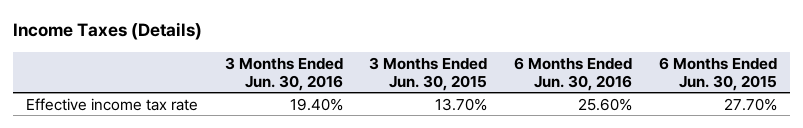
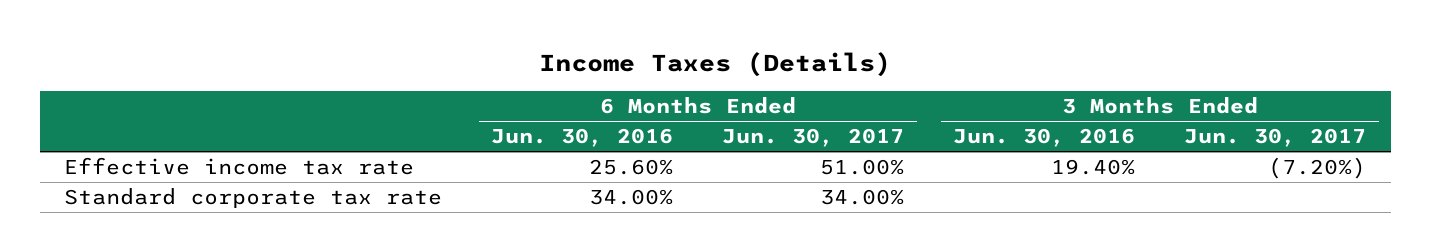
[369,56,488,91] 3 Months Ended Jun. 30, 2015 -> none
[659,56,778,91] 6 Months Ended Jun. 30, 2015 -> none
none -> [722,128,905,148] Jun. 30, 2017
none -> [1184,128,1367,148] Jun. 30, 2017
none -> [64,188,443,209] Standard corporate tax rate

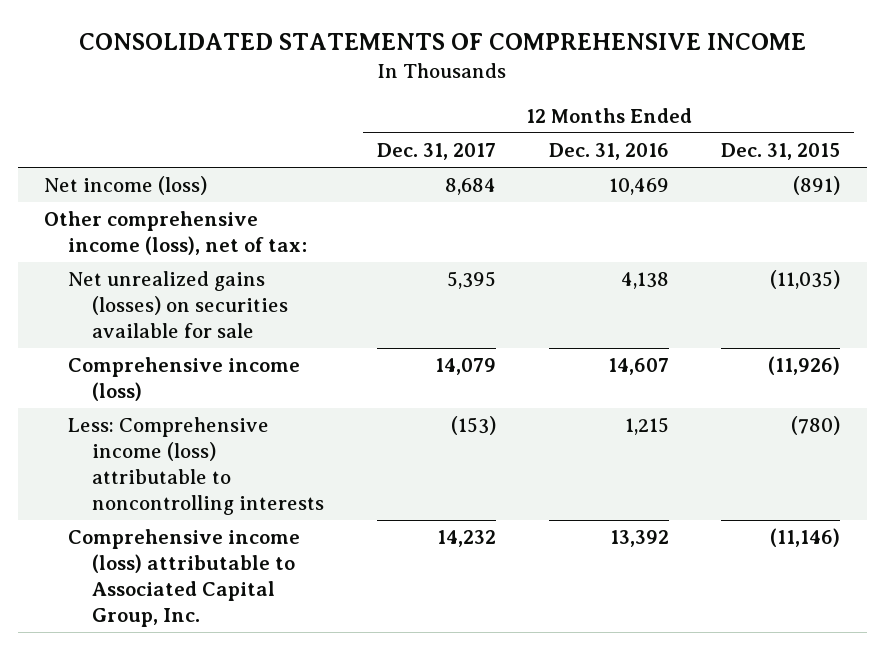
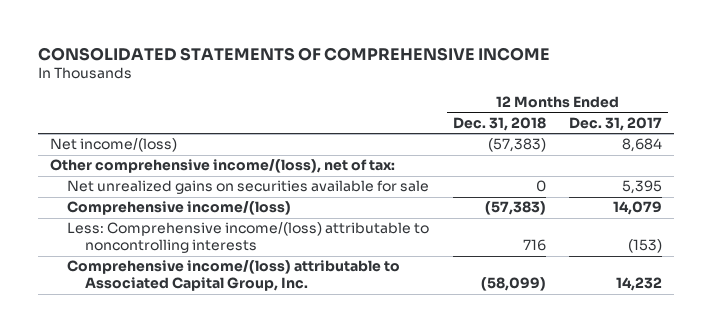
[548,143,669,161] Dec. 31, 2016 -> none
[721,143,841,161] Dec. 31, 2015 -> none
none -> [452,116,546,131] Dec. 31, 2018
[44,176,208,196] Net income (loss) -> [49,138,177,153] Net income/(loss)
[44,211,307,256] Other comprehensive income (loss), net of tax: -> [49,159,395,174] Other comprehensive income/(loss), net of tax:
[67,271,288,339] Net unrealized gains (losses) on securities available for sale -> [67,180,430,195] Net unrealized gains on securities available for sale
[67,357,300,402] Comprehensive income (loss) -> [67,201,292,216] Comprehensive income/(loss)
[67,417,324,516] Less: Comprehensive income (loss) attributable to noncontrolling interests -> [67,222,430,254] Less: Comprehensive income/(loss) attributable to noncontrolling interests
[67,529,300,628] Comprehensive income (loss) attributable to Associated Capital Group, Inc. -> [67,260,401,292] Comprehensive income/(loss) attributable to Associated Capital Group, Inc.

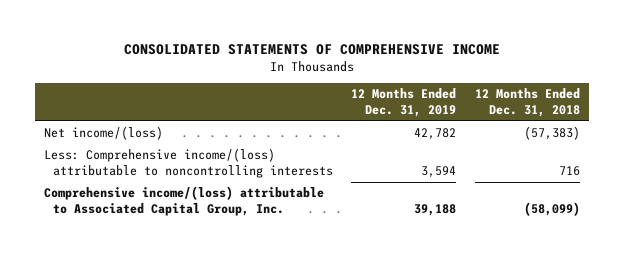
[569,116,663,131] Dec. 31, 2017 -> none
none -> [351,88,457,118] 12 Months Ended Dec. 31, 2019
[49,159,395,174] Other comprehensive income/(loss), net of tax: -> none
[67,180,430,195] Net unrealized gains on securities available for sale -> none
[67,201,292,216] Comprehensive income/(loss) -> none

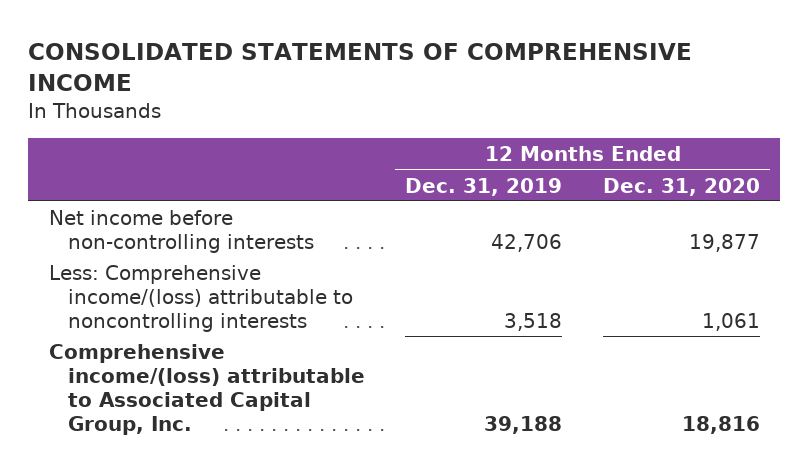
[474,88,580,118] 12 Months Ended Dec. 31, 2018 -> none
none -> [602,177,760,196] Dec. 31, 2020
[43,126,163,141] Net income/(loss) -> [48,210,315,254] Net income before non-controlling interests
[414,128,457,141] 42,782 -> [491,234,563,253] 42,706
[421,166,457,179] 3,594 -> [504,313,563,332] 3,518

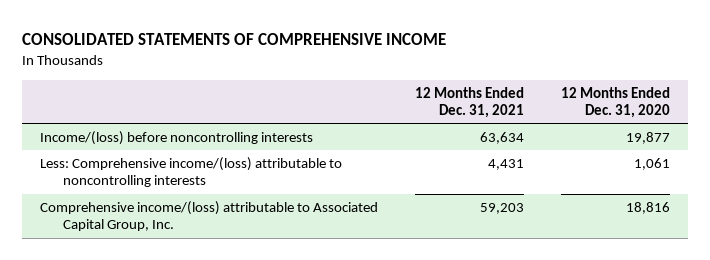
[405,177,563,196] Dec. 31, 2019 -> none
none -> [414,86,524,118] 12 Months Ended Dec. 31, 2021
[48,210,315,254] Net income before non-controlling interests -> [40,130,314,145] Income/(loss) before noncontrolling interests

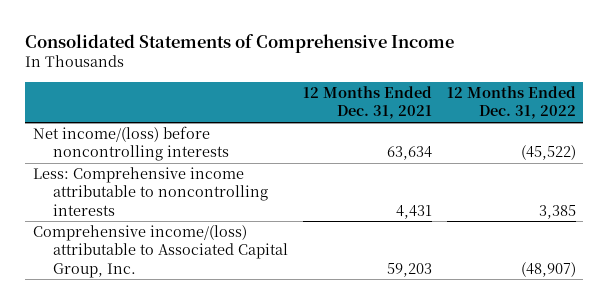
[21,32,446,45] CONSOLIDATED STATEMENTS OF COMPREHENSIVE INCOME -> [25,33,455,53] Consolidated Statements of Comprehensive Income
[560,86,670,118] 12 Months Ended Dec. 31, 2020 -> none
none -> [446,86,576,120] 12 Months Ended Dec. 31, 2022
[40,130,314,145] Income/(loss) before noncontrolling interests -> [32,126,230,162] Net income/(loss) before noncontrolling interests
[40,156,343,188] Less: Comprehensive income/(loss) attributable to noncontrolling interests -> [32,167,269,216] Less: Comprehensive income attributable to noncontrolling interests

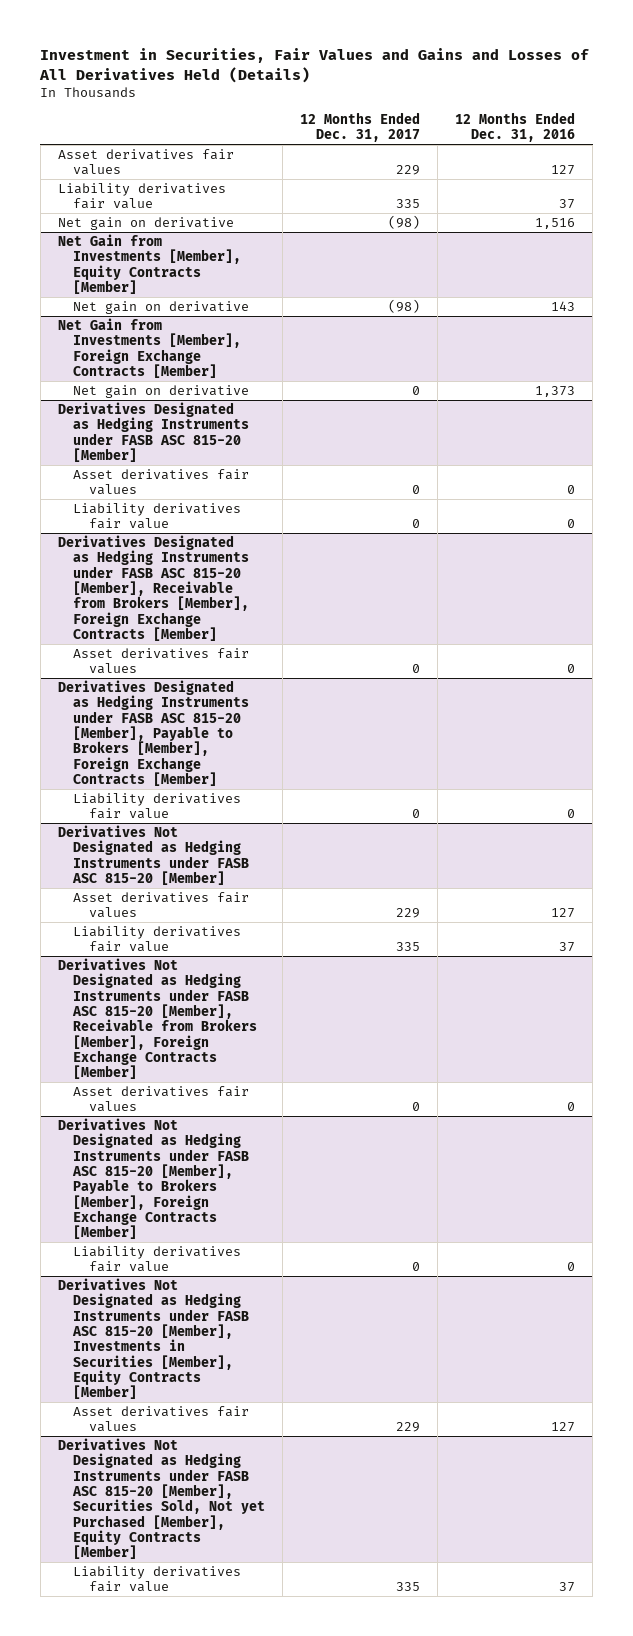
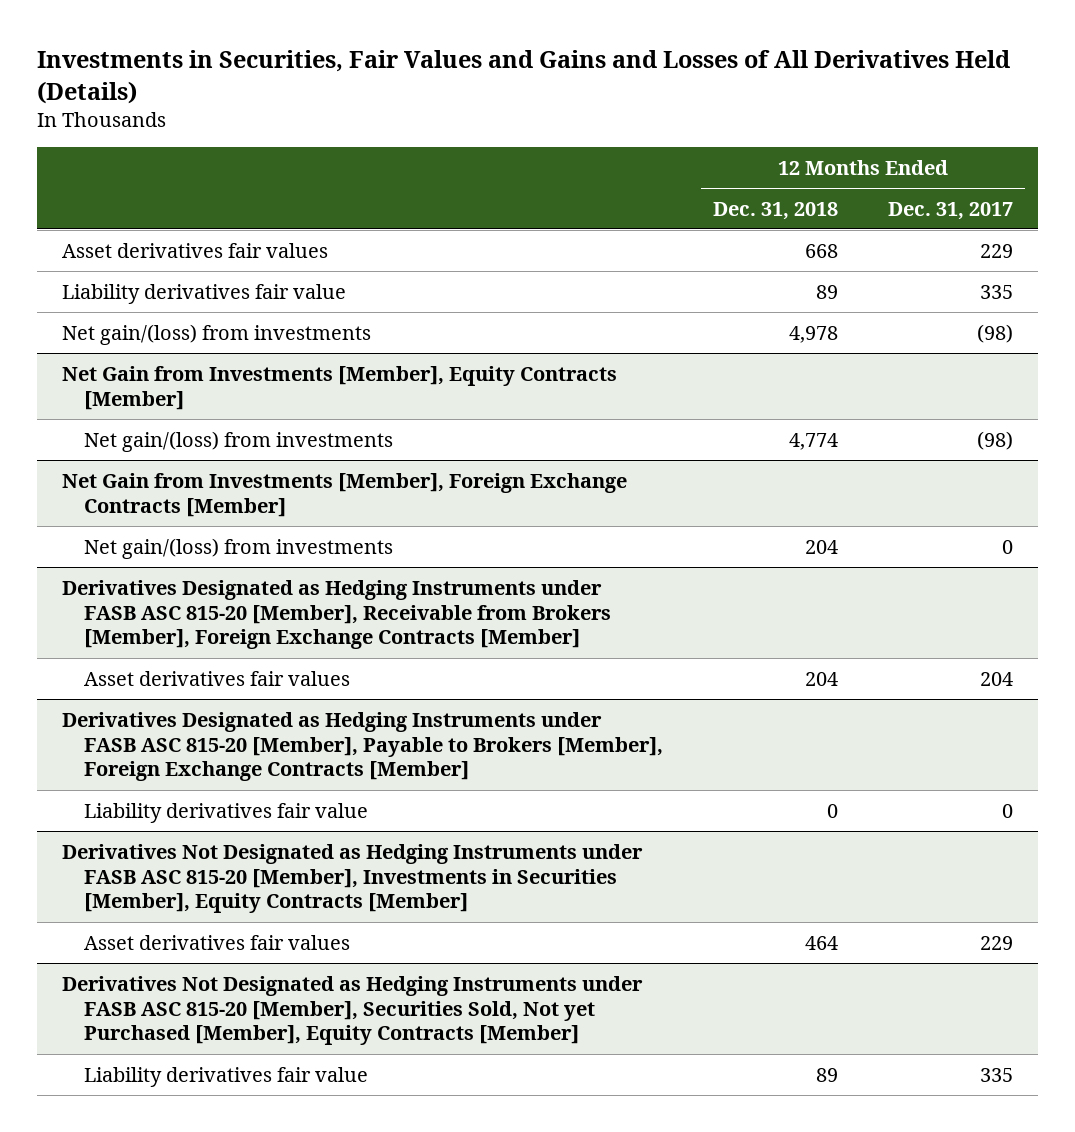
[39,48,590,83] Investment in Securities, Fair Values and Gains and Losses of All Derivatives Held (Details) -> [36,50,1010,104] Investments in Securities, Fair Values and Gains and Losses of All Derivatives Held (Details)
[455,111,576,143] 12 Months Ended Dec. 31, 2016 -> none
none -> [713,201,839,220] Dec. 31, 2018
[57,216,234,230] Net gain on derivative -> [61,323,371,345] Net gain/(loss) from investments
[73,300,250,314] Net gain on derivative -> [84,430,394,452] Net gain/(loss) from investments
[57,401,250,462] Derivatives Designated as Hedging Instruments under FASB ASC 815-20 [Member] -> none
[73,468,250,496] Asset derivatives fair values -> none
[73,502,242,530] Liability derivatives fair value -> none
[73,384,250,398] Net gain on derivative -> [84,537,394,559] Net gain/(loss) from investments
[412,664,421,674] 0 -> [979,671,1013,686] 204
[57,824,250,885] Derivatives Not Designated as Hedging Instruments under FASB ASC 815-20 [Member] -> none
[73,891,250,919] Asset derivatives fair values -> none
[73,925,242,953] Liability derivatives fair value -> none
[57,957,258,1080] Derivatives Not Designated as Hedging Instruments under FASB ASC 815-20 [Member], Receivable from Brokers [Member], Foreign Exchange Contracts [Member] -> none
[73,1085,250,1113] Asset derivatives fair values -> none
[57,1117,250,1240] Derivatives Not Designated as Hedging Instruments under FASB ASC 815-20 [Member], Payable to Brokers [Member], Foreign Exchange Contracts [Member] -> none
[73,1245,242,1273] Liability derivatives fair value -> none

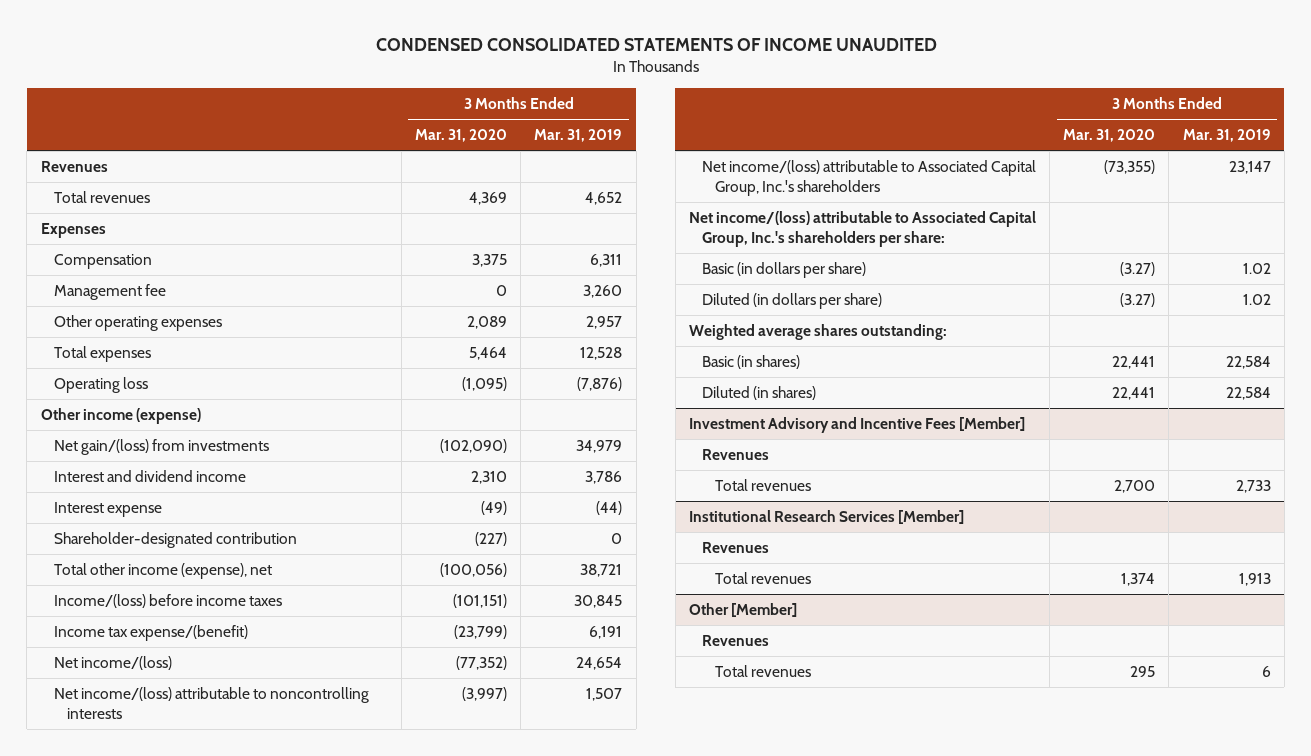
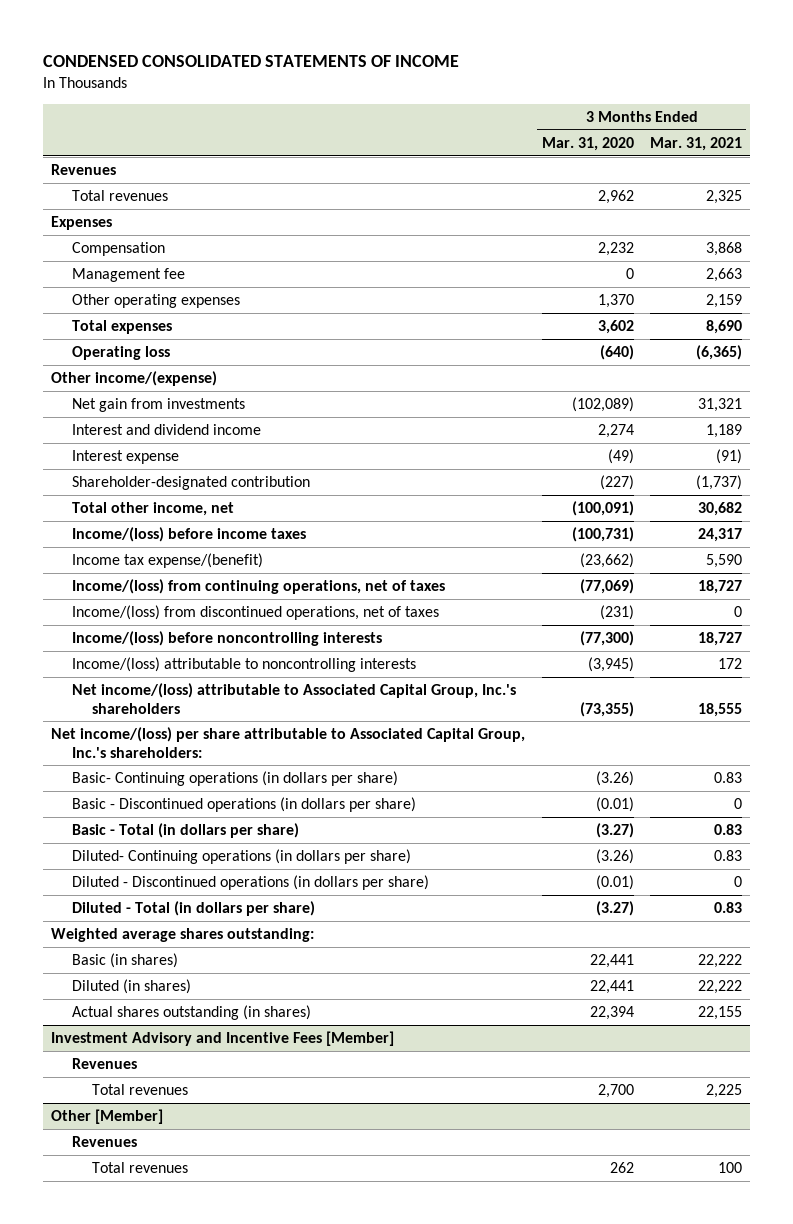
[375,38,937,52] CONDENSED CONSOLIDATED STATEMENTS OF INCOME UNAUDITED -> [42,55,459,68] CONDENSED CONSOLIDATED STATEMENTS OF INCOME
[534,128,623,142] Mar. 31, 2019 -> none
none -> [650,136,743,151] Mar. 31, 2021
[469,191,508,205] 4,369 -> [597,190,634,205] 2,962
[472,253,508,267] 3,375 -> [597,242,634,257] 2,232
[467,315,508,329] 2,089 -> [597,294,634,309] 1,370
[469,346,508,360] 5,464 -> [597,320,634,335] 3,602
[462,376,508,391] (1,095) -> [599,345,634,361] (640)
[40,407,201,424] Other income (expense) -> [51,371,218,387] Other income/(expense)
[53,438,269,455] Net gain/(loss) from investments -> [71,398,245,413] Net gain from investments
[440,438,508,453] (102,090) -> [571,397,634,413] (102,089)
[471,470,508,484] 2,310 -> [597,424,634,439] 2,274
[53,562,272,579] Total other income (expense), net -> [71,502,234,517] Total other income, net
[440,562,508,577] (100,056) -> [571,501,634,517] (100,091)
[453,593,508,608] (101,151) -> [571,527,634,543] (100,731)
[454,624,508,639] (23,799) -> [579,553,634,569] (23,662)
none -> [71,579,445,595] Income/(loss) from continuing operations, net of taxes
none -> [71,605,439,621] Income/(loss) from discontinued operations, net of taxes
[53,655,172,670] Net income/(loss) -> [71,631,382,647] Income/(loss) before noncontrolling interests
[456,655,508,670] (77,352) -> [579,631,634,647] (77,300)
[53,686,369,719] Net income/(loss) attributable to noncontrolling interests -> [71,657,416,673] Income/(loss) attributable to noncontrolling interests
[462,686,508,701] (3,997) -> [587,657,634,673] (3,945)
[688,210,1036,247] Net income/(loss) attributable to Associated Capital Group, Inc.'s shareholders per share: -> [51,727,526,758] Net income/(loss) per share attributable to Associated Capital Group, Inc.'s shareholders:
none -> [71,771,398,787] Basic- Continuing operations (in dollars per share)
none -> [71,797,416,813] Basic - Discontinued operations (in dollars per share)
[702,261,867,278] Basic (in dollars per share) -> [71,823,299,839] Basic - Total (in dollars per share)
none -> [71,849,411,865] Diluted- Continuing operations (in dollars per share)
none -> [71,875,429,891] Diluted - Discontinued operations (in dollars per share)
[702,292,883,309] Diluted (in dollars per share) -> [71,901,315,917] Diluted - Total (in dollars per share)
none -> [71,1005,311,1021] Actual shares outstanding (in shares)
[688,509,964,524] Institutional Research Services [Member] -> none
[702,541,770,553] Revenues -> none
[715,571,812,584] Total revenues -> none
[1130,665,1156,677] 295 -> [609,1162,634,1174] 262

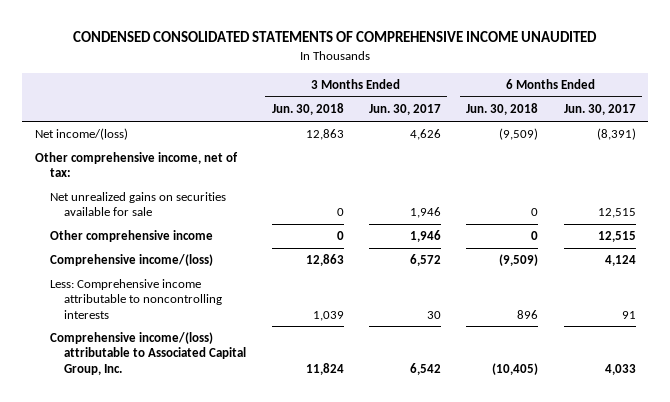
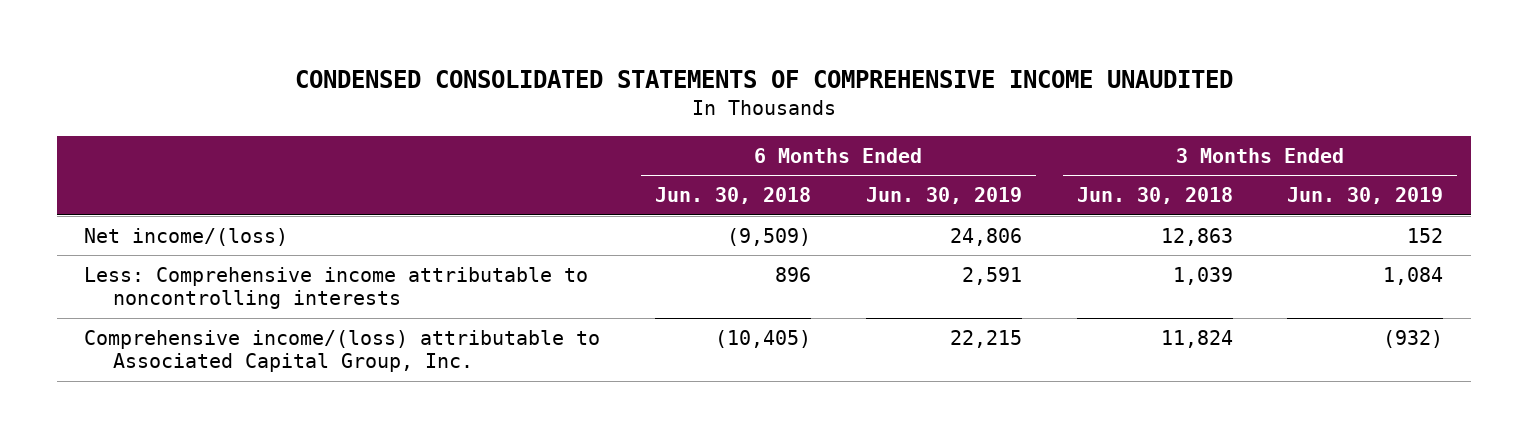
[368,104,441,116] Jun. 30, 2017 -> none
[563,104,636,116] Jun. 30, 2017 -> none
none -> [865,187,1022,205] Jun. 30, 2019
none -> [1287,187,1444,205] Jun. 30, 2019
[34,152,238,178] Other comprehensive income, net of tax: -> none
[49,192,226,217] Net unrealized gains on securities available for sale -> none
[49,230,213,243] Other comprehensive income -> none
[49,254,213,267] Comprehensive income/(loss) -> none

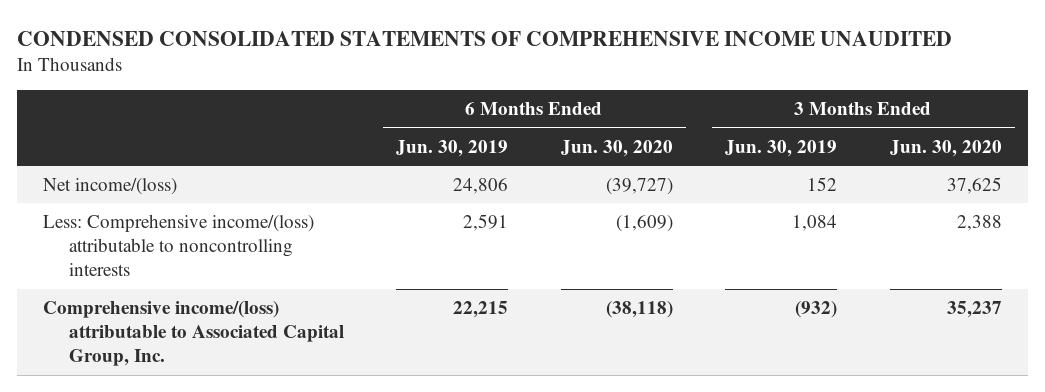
[654,187,811,205] Jun. 30, 2018 -> none
[1076,187,1233,205] Jun. 30, 2018 -> none
none -> [560,139,673,157] Jun. 30, 2020
none -> [889,139,1002,157] Jun. 30, 2020
[84,267,589,310] Less: Comprehensive income attributable to noncontrolling interests -> [43,213,315,277] Less: Comprehensive income/(loss) attributable to noncontrolling interests

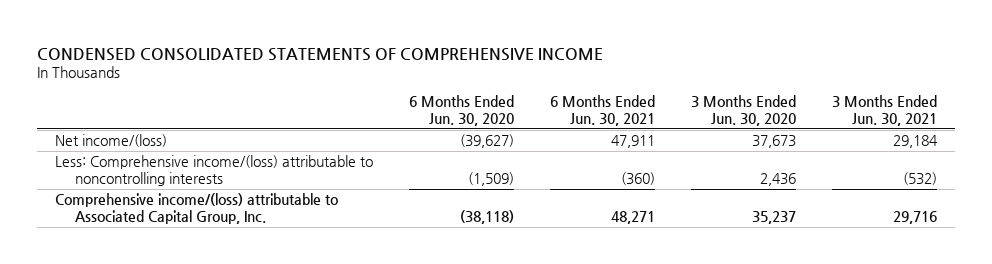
[16,31,952,47] CONDENSED CONSOLIDATED STATEMENTS OF COMPREHENSIVE INCOME UNAUDITED -> [37,47,604,61] CONDENSED CONSOLIDATED STATEMENTS OF COMPREHENSIVE INCOME
[396,139,509,157] Jun. 30, 2019 -> none
[725,139,838,157] Jun. 30, 2019 -> none
none -> [549,95,655,127] 6 Months Ended Jun. 30, 2021
none -> [831,95,937,127] 3 Months Ended Jun. 30, 2021
[605,177,673,195] (39,727) -> [460,134,515,149] (39,627)
[946,176,1002,194] 37,625 -> [751,135,796,149] 37,673
[615,214,673,232] (1,609) -> [468,172,515,187] (1,509)
[956,214,1002,231] 2,388 -> [759,173,796,187] 2,436

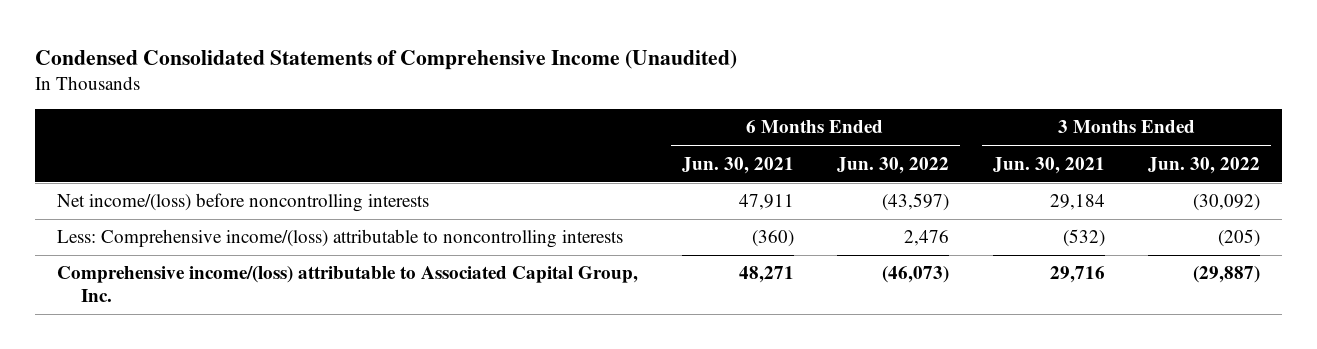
[37,47,604,61] CONDENSED CONSOLIDATED STATEMENTS OF COMPREHENSIVE INCOME -> [35,49,738,70] Condensed Consolidated Statements of Comprehensive Income (Unaudited)
[409,95,515,127] 6 Months Ended Jun. 30, 2020 -> none
[690,95,796,127] 3 Months Ended Jun. 30, 2020 -> none
none -> [837,156,950,174] Jun. 30, 2022
none -> [1148,156,1261,174] Jun. 30, 2022
[55,134,168,148] Net income/(loss) -> [57,193,430,213] Net income/(loss) before noncontrolling interests

